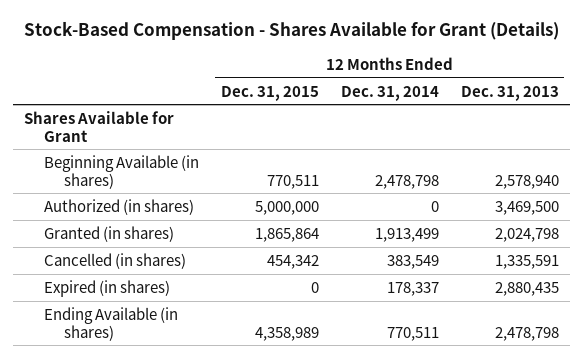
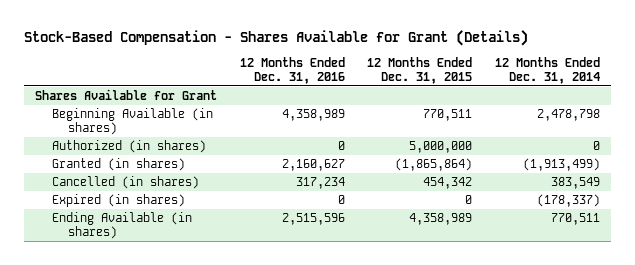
[460,85,559,101] Dec. 31, 2013 -> none
none -> [239,56,345,85] 12 Months Ended Dec. 31, 2016
[254,227,319,242] 1,865,864 -> [395,158,473,172] (1,865,864)
[374,227,439,242] 1,913,499 -> [522,158,600,172] (1,913,499)
[386,281,439,296] 178,337 -> [536,194,600,208] (178,337)

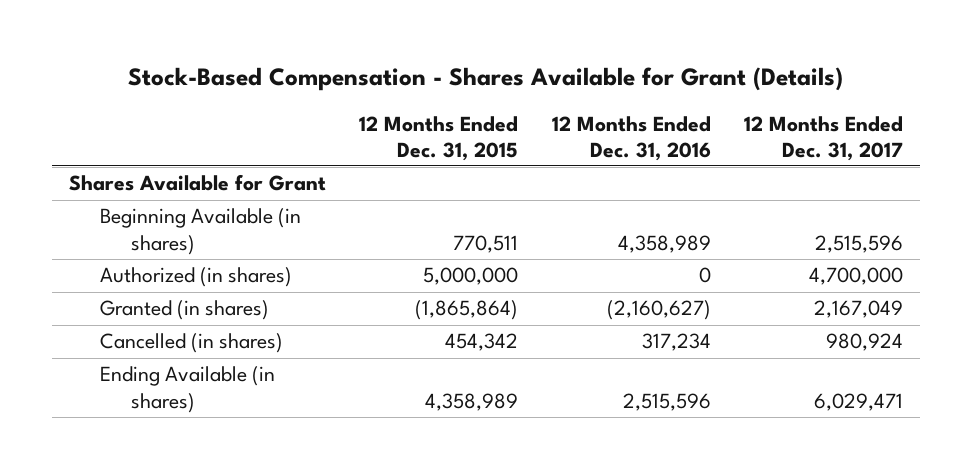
[494,56,600,85] 12 Months Ended Dec. 31, 2014 -> none
none -> [744,115,904,161] 12 Months Ended Dec. 31, 2017
[281,159,345,172] 2,160,627 -> [606,300,711,321] (2,160,627)
[51,194,185,208] Expired (in shares) -> none

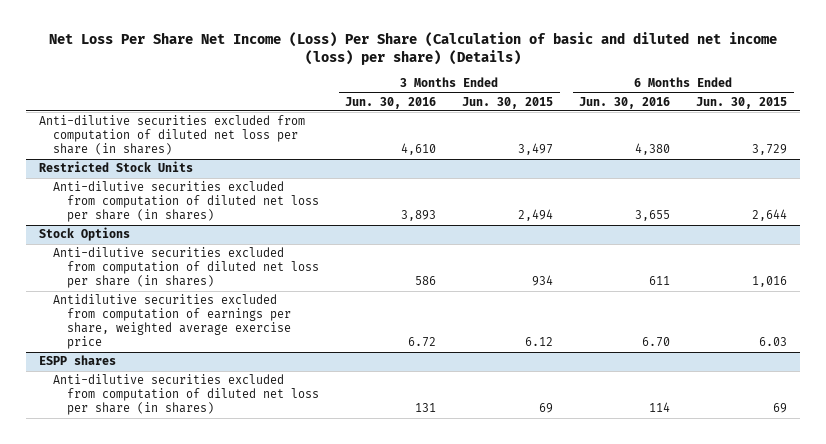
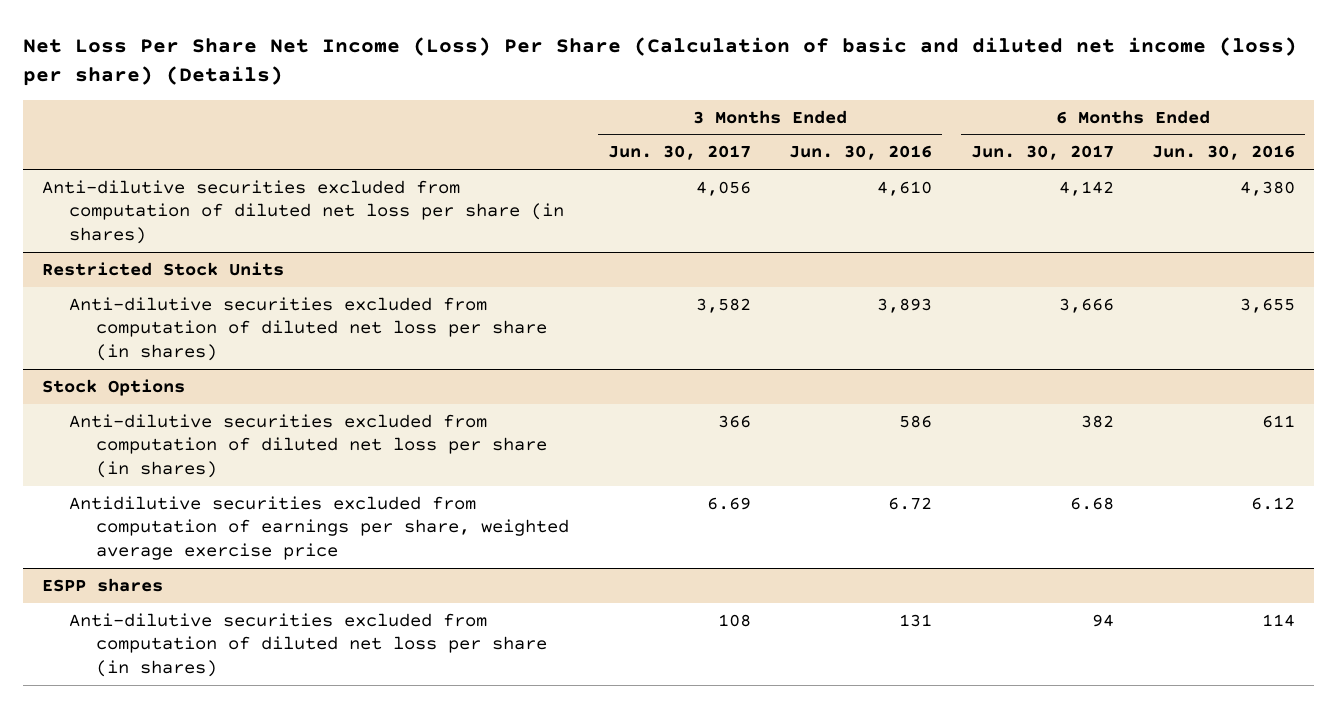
[462,96,554,109] Jun. 30, 2015 -> none
[696,96,788,109] Jun. 30, 2015 -> none
none -> [607,145,751,161] Jun. 30, 2017
none -> [970,145,1114,161] Jun. 30, 2017
[642,337,671,348] 6.70 -> [1251,496,1296,510] 6.12

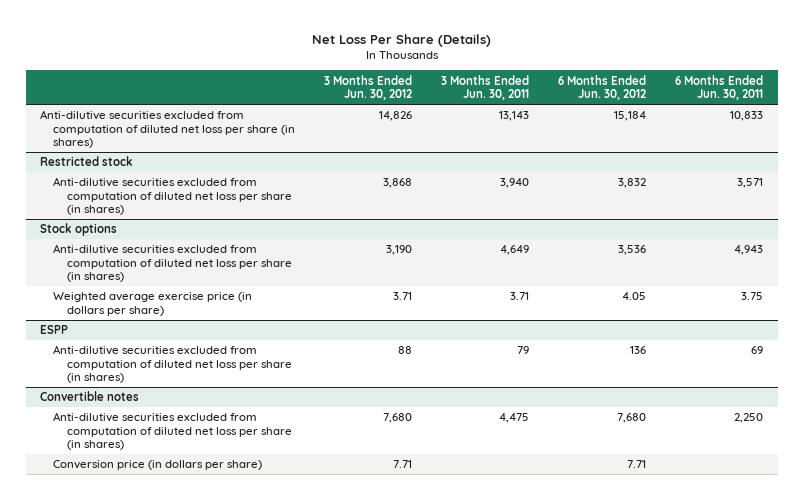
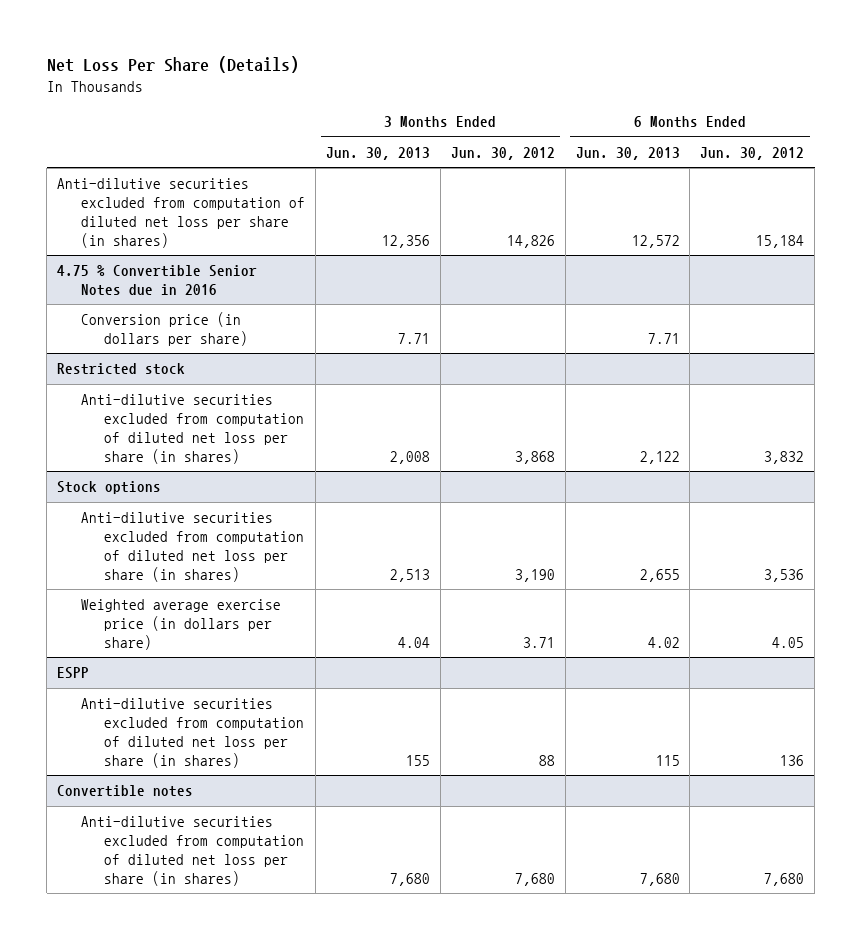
[441,74,530,101] 3 Months Ended Jun. 30, 2011 -> none
[675,74,764,101] 6 Months Ended Jun. 30, 2011 -> none
none -> [325,146,430,160] Jun. 30, 2013
none -> [575,146,680,160] Jun. 30, 2013
none -> [57,265,258,297] 4.75 % Convertible Senior Notes due in 2016
none -> [80,312,249,347] Conversion price (in dollars per share)
[53,460,263,471] Conversion price (in dollars per share) -> none

